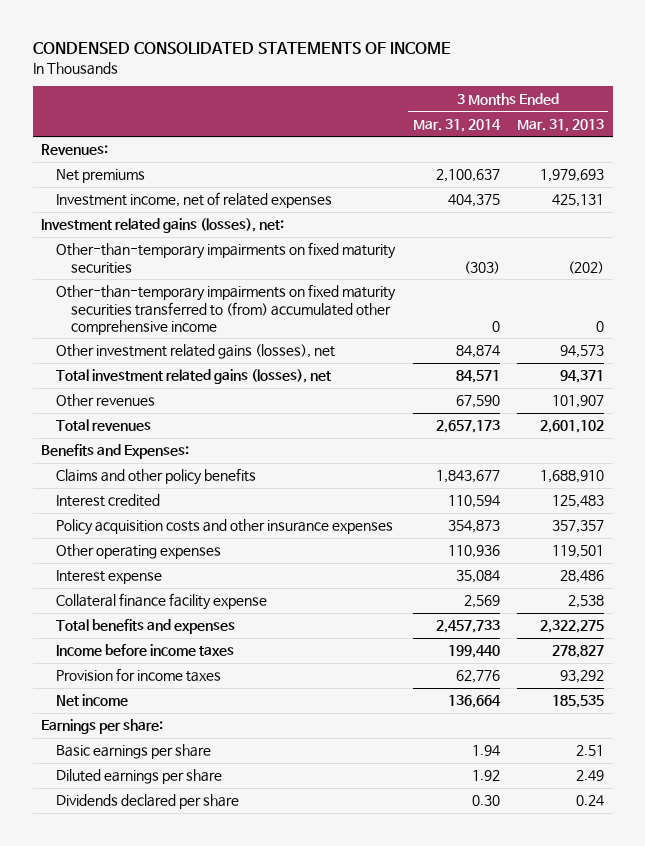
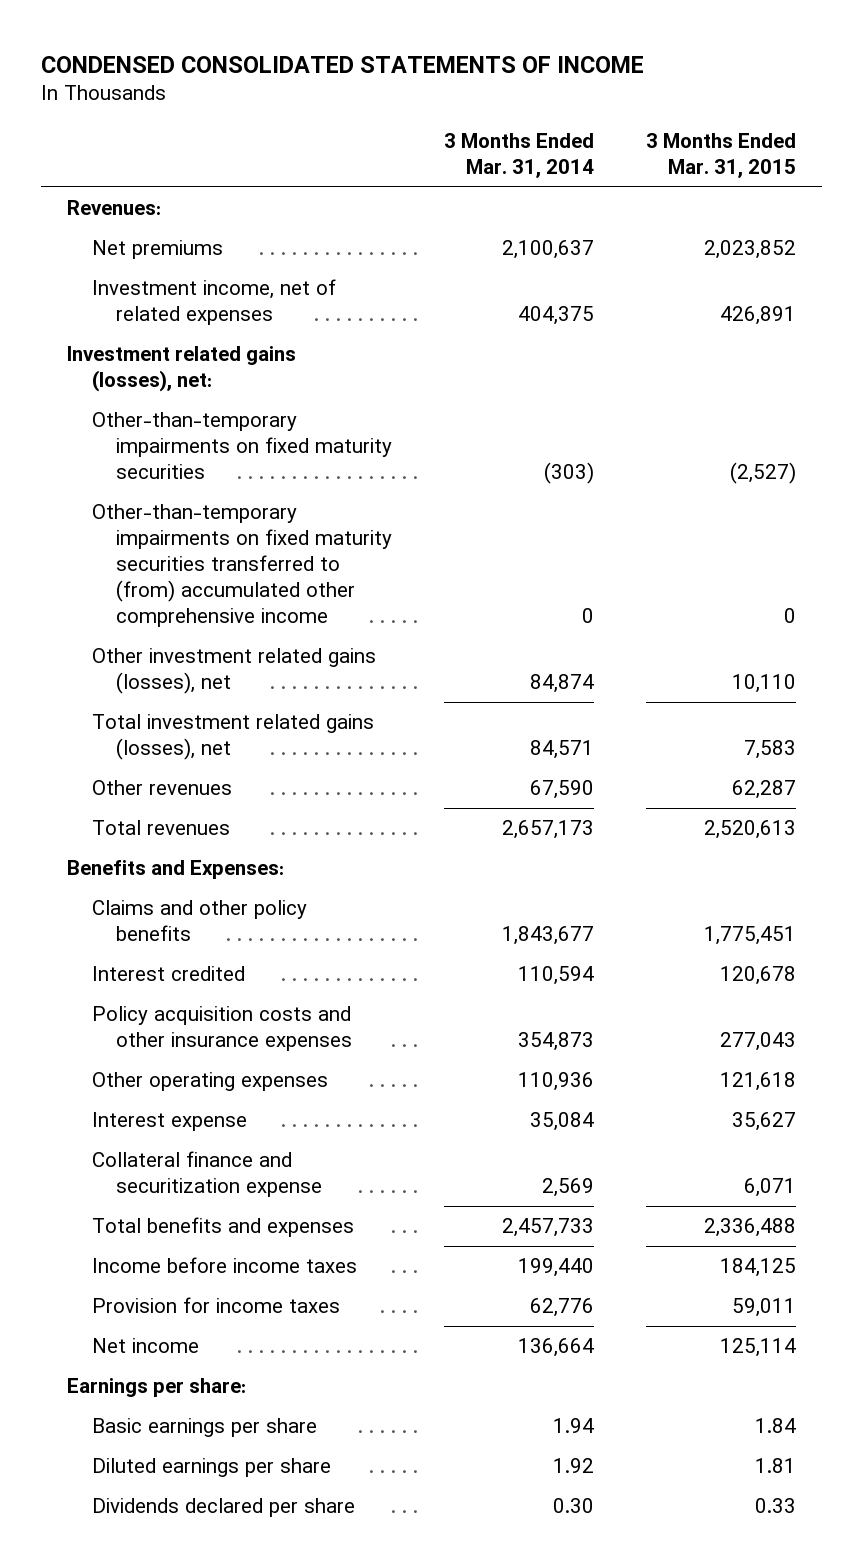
[517,118,605,132] Mar. 31, 2013 -> none
none -> [646,133,797,179] 3 Months Ended Mar. 31, 2015
[55,593,267,611] Collateral finance facility expense -> [91,1151,322,1198] Collateral finance and securitization expense

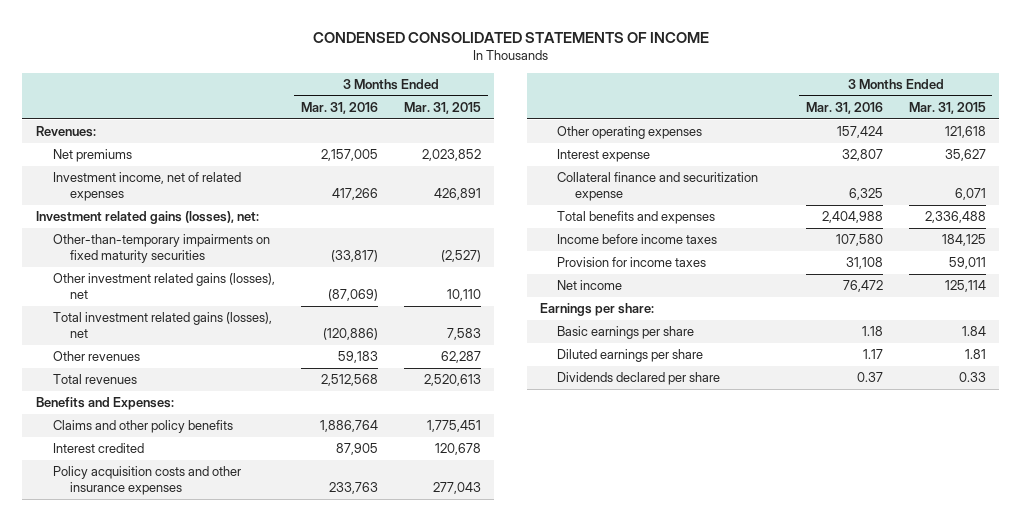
[443,133,594,179] 3 Months Ended Mar. 31, 2014 -> none
none -> [301,102,379,115] Mar. 31, 2016
[91,504,392,628] Other-than-temporary impairments on fixed maturity securities transferred to (from) accumulated other comprehensive income -> none

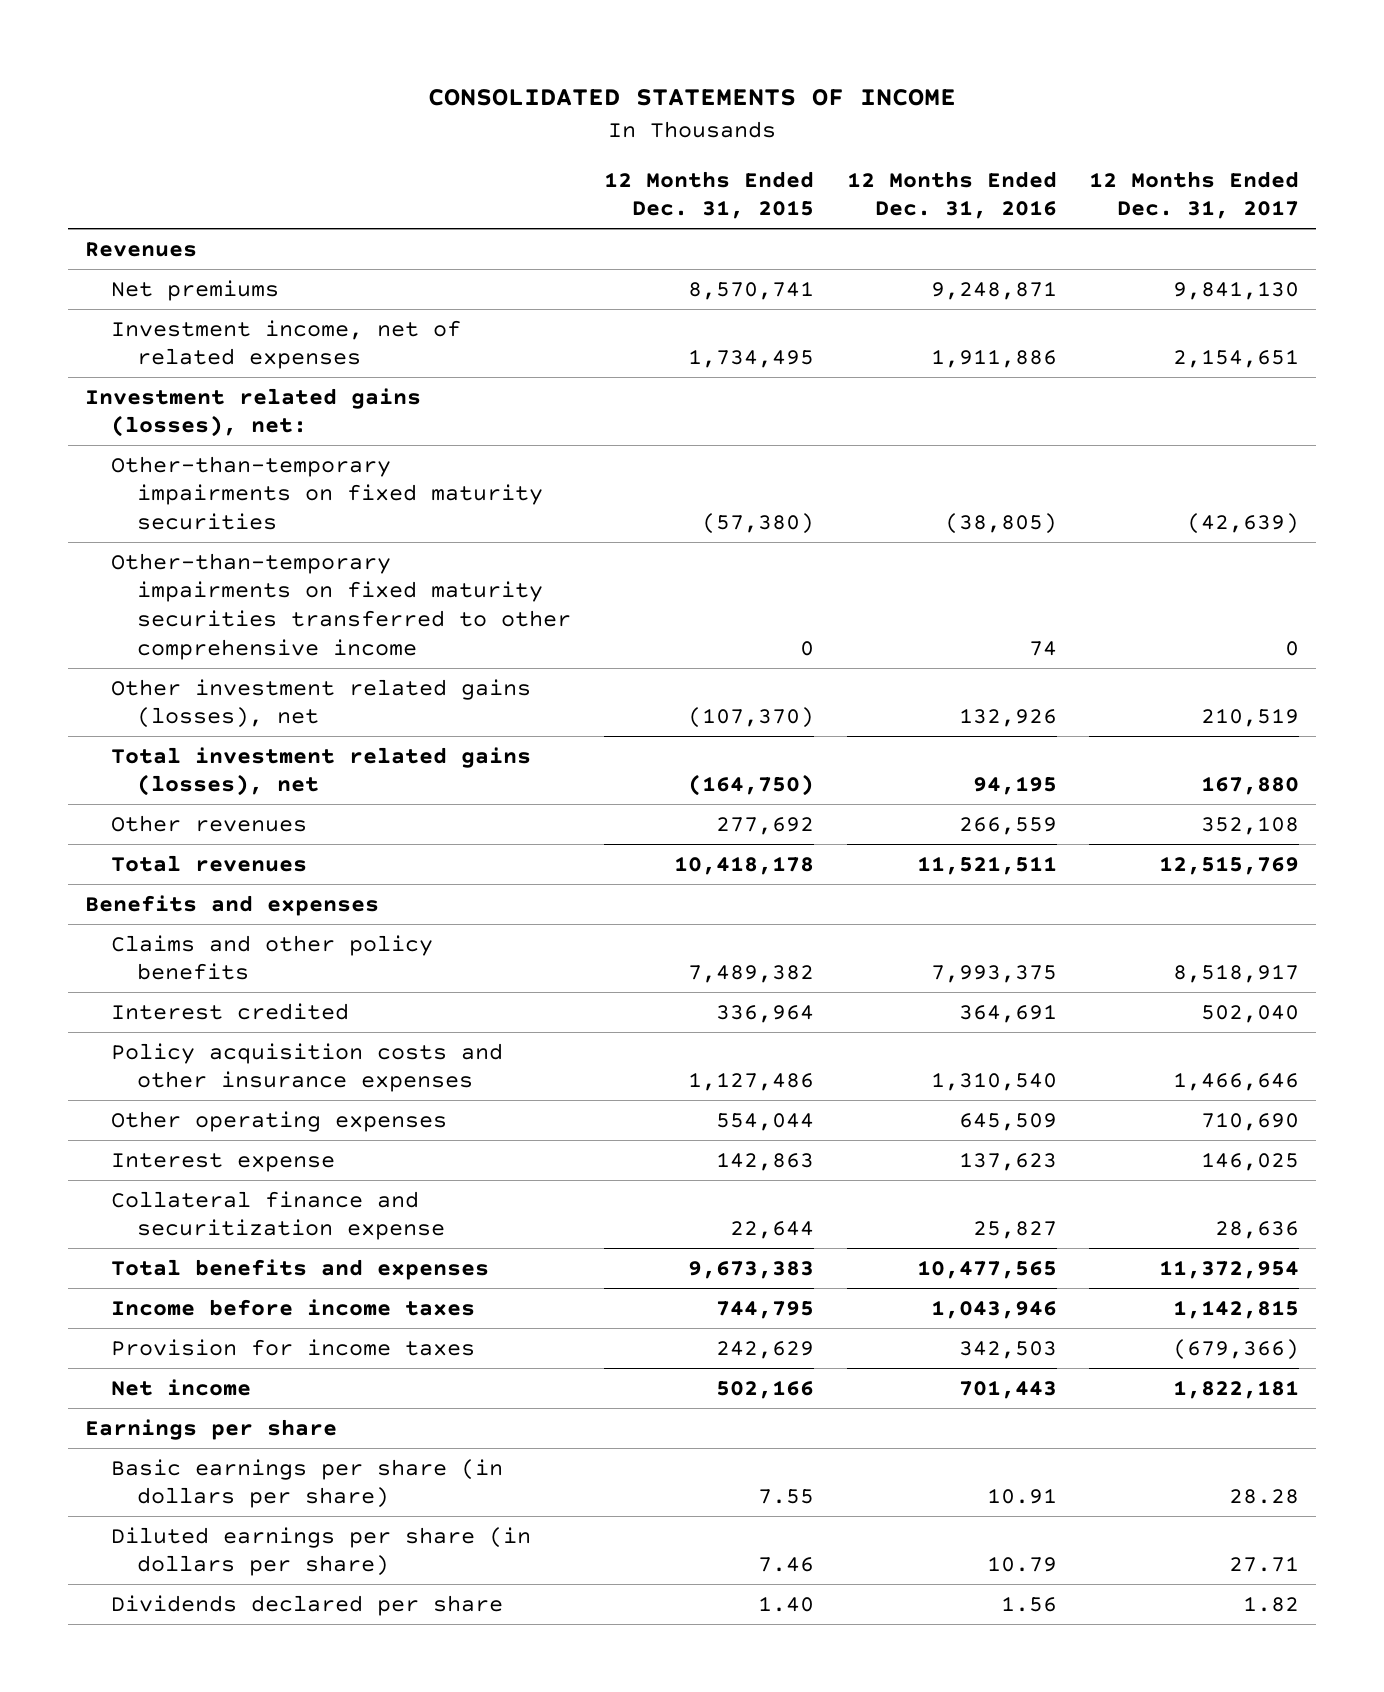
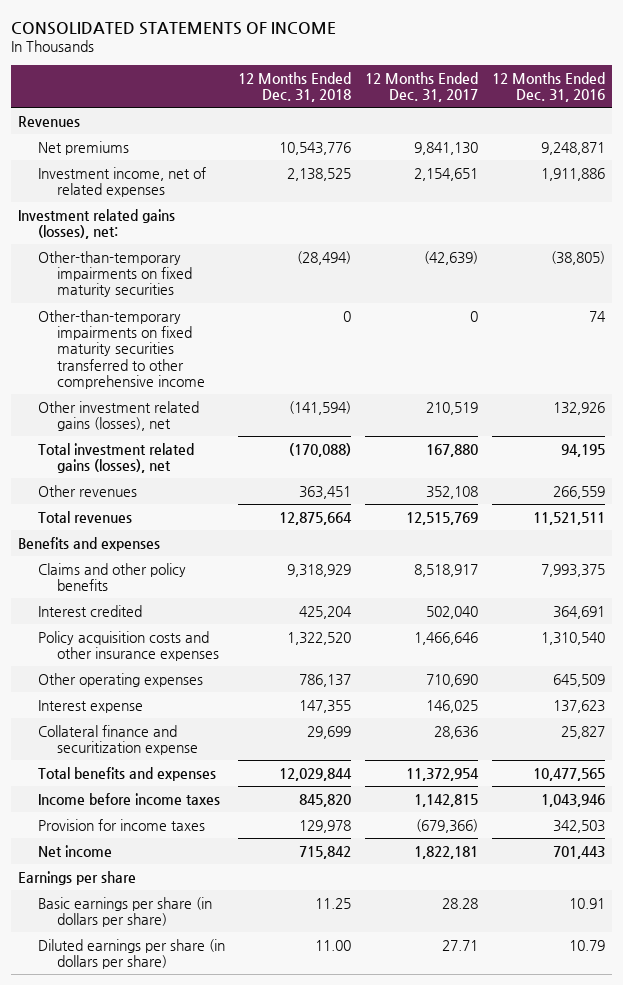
[603,170,814,220] 12 Months Ended Dec. 31, 2015 -> none
none -> [238,71,352,103] 12 Months Ended Dec. 31, 2018
[110,1594,503,1616] Dividends declared per share -> none

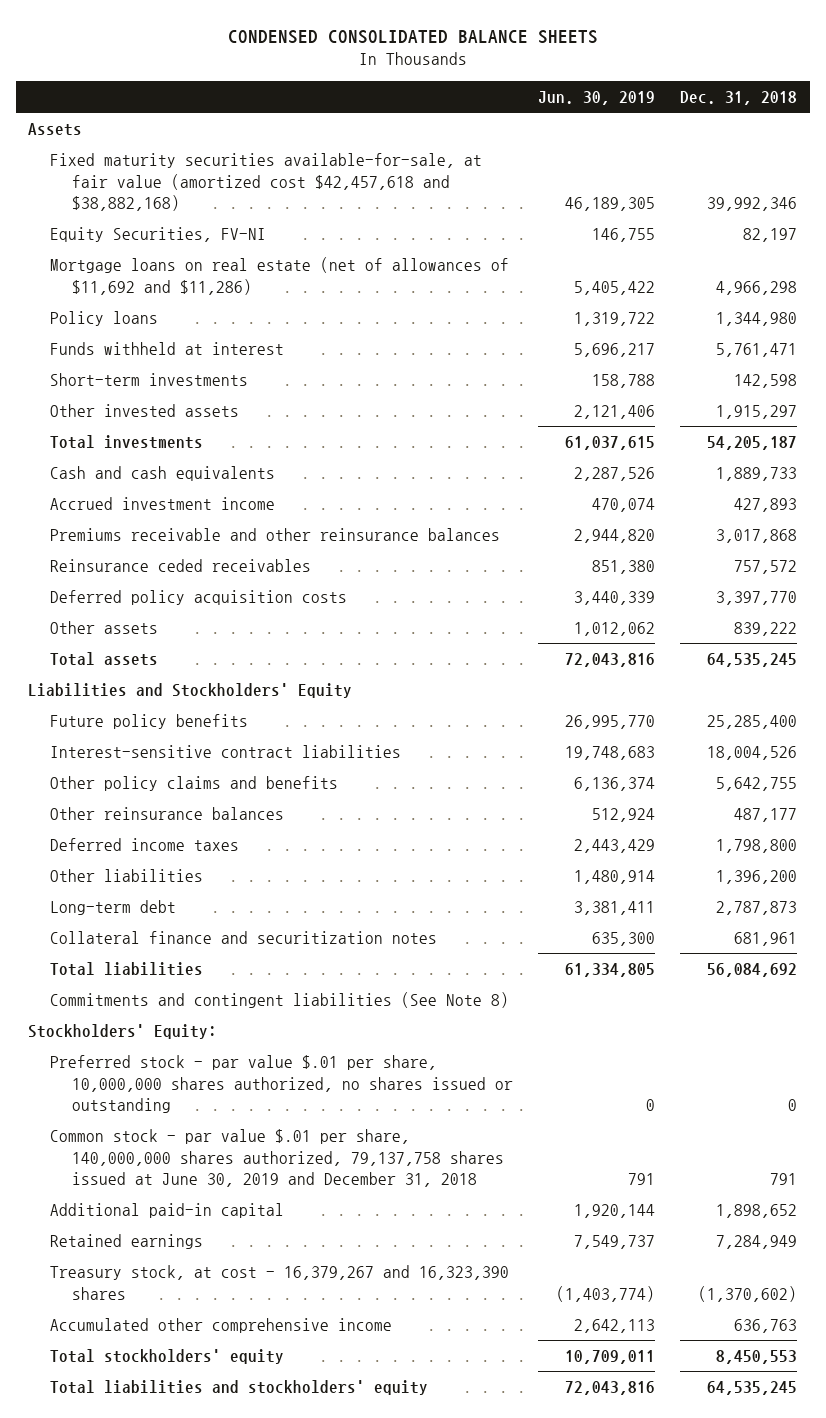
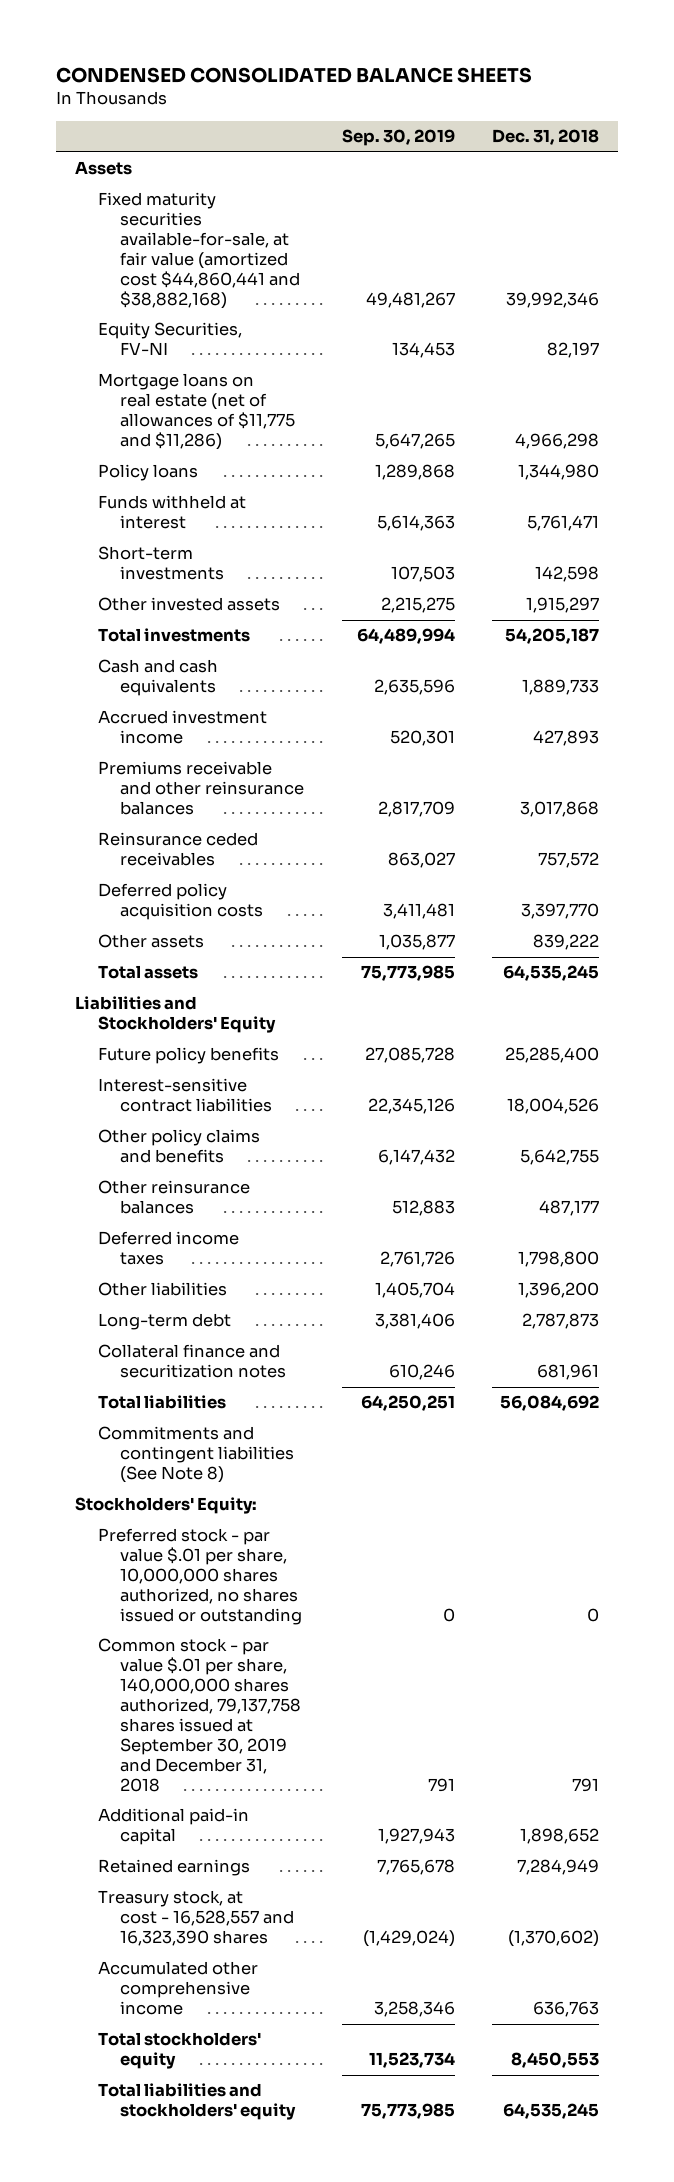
[538,90,656,105] Jun. 30, 2019 -> none
none -> [341,129,455,147] Sep. 30, 2019
[50,152,483,212] Fixed maturity securities available-for-sale, at fair value (amortized cost $42,457,618 and $38,882,168) -> [97,192,301,310] Fixed maturity securities available-for-sale, at fair value (amortized cost $44,860,441 and $38,882,168)
[50,256,510,295] Mortgage loans on real estate (net of allowances of $11,692 and $11,286) -> [97,373,296,451] Mortgage loans on real estate (net of allowances of $11,775 and $11,286)
[50,1128,504,1188] Common stock - par value $.01 per share, 140,000,000 shares authorized, 79,137,758 shares issued at June 30, 2019 and December 31, 2018 -> [97,1638,302,1792] Common stock - par value $.01 per share, 140,000,000 shares authorized, 79,137,758 shares issued at September 30, 2019 and December 31, 2018
[50,1264,510,1300] Treasury stock, at cost - 16,379,267 and 16,323,390 shares -> [97,1890,295,1947] Treasury stock, at cost - 16,528,557 and 16,323,390 shares

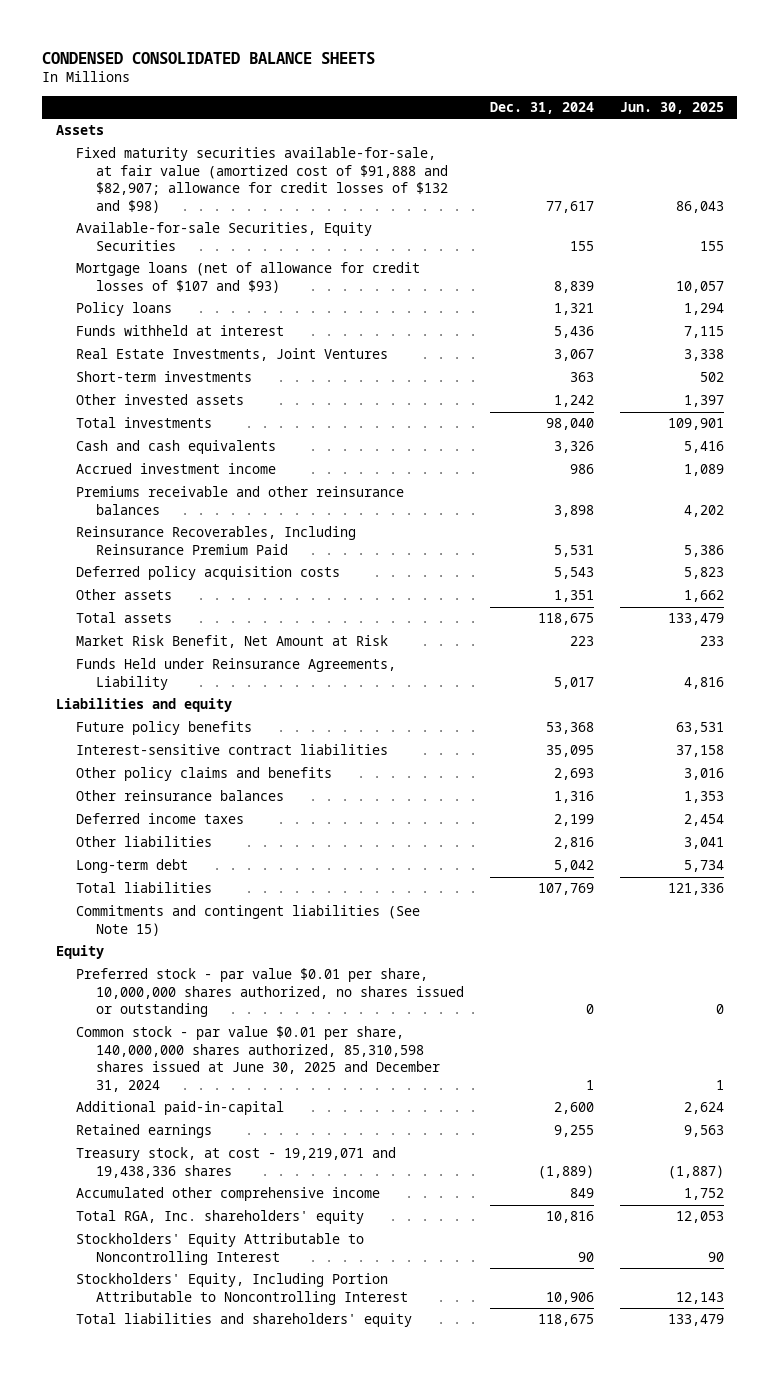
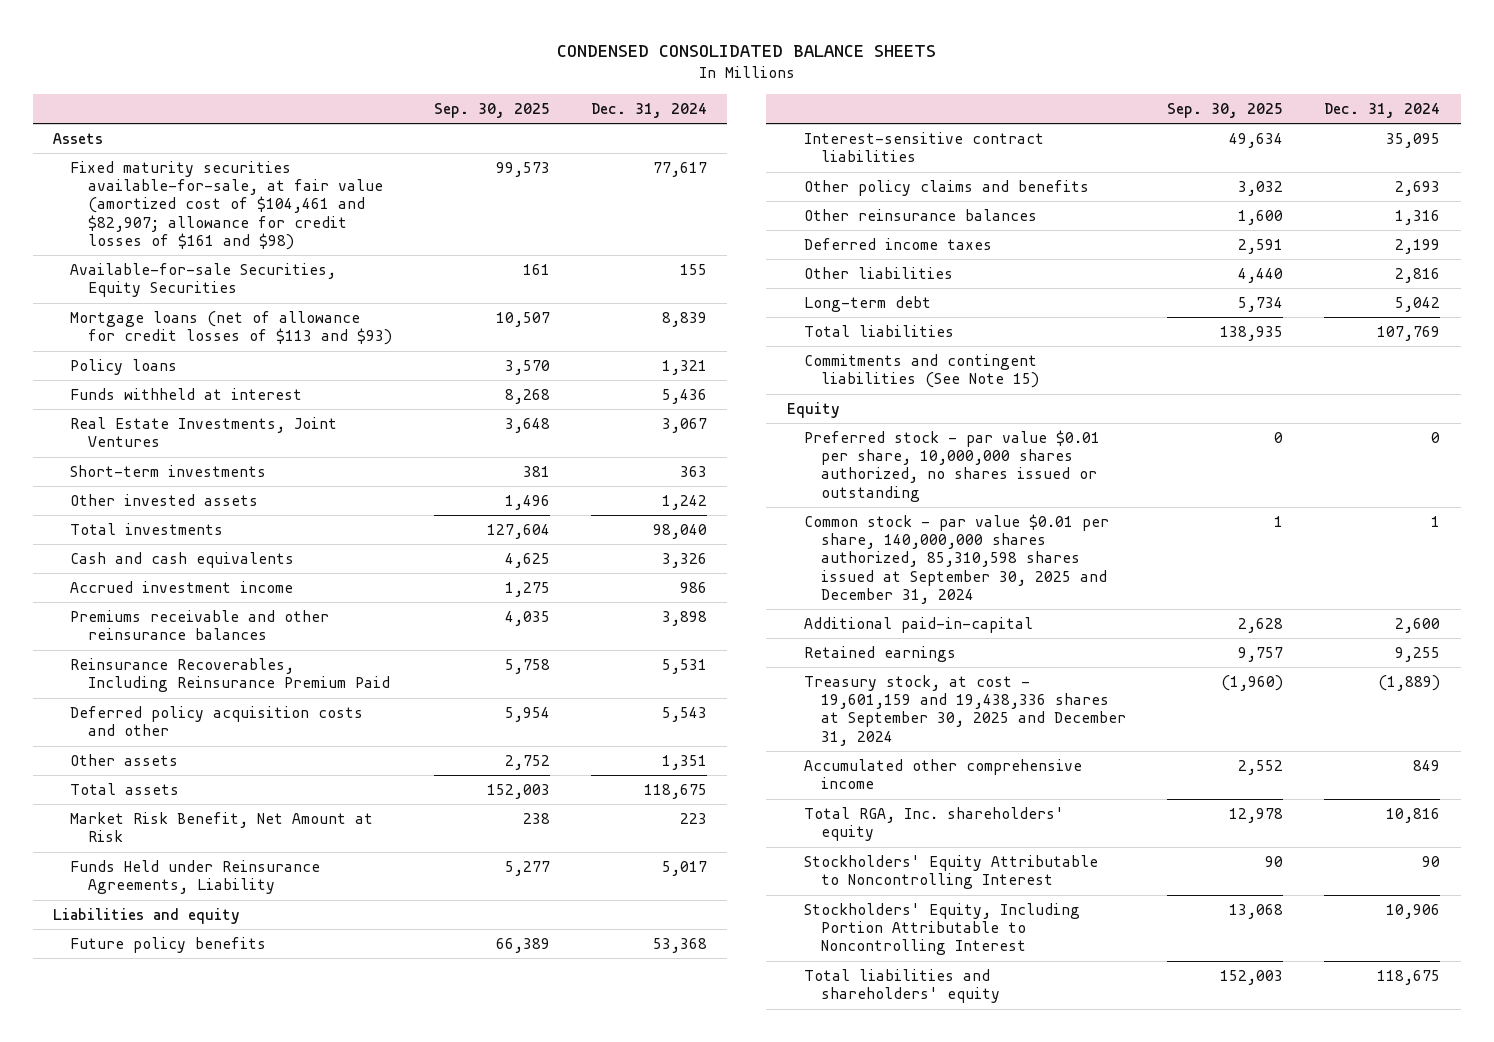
[620,101,725,114] Jun. 30, 2025 -> none
none -> [433,103,550,119] Sep. 30, 2025
[75,147,448,213] Fixed maturity securities available-for-sale, at fair value (amortized cost of $91,888 and $82,907; allowance for credit losses of $132 and $98) -> [70,161,383,250] Fixed maturity securities available-for-sale, at fair value (amortized cost of $104,461 and $82,907; allowance for credit losses of $161 and $98)
[75,262,420,293] Mortgage loans (net of allowance for credit losses of $107 and $93) -> [70,311,392,346] Mortgage loans (net of allowance for credit losses of $113 and $93)
[75,566,340,581] Deferred policy acquisition costs -> [70,706,364,737] Deferred policy acquisition costs and other
[75,1026,440,1092] Common stock - par value $0.01 per share, 140,000,000 shares authorized, 85,310,598 shares issued at June 30, 2025 and December 31, 2024 -> [804,514,1110,604] Common stock - par value $0.01 per share, 140,000,000 shares authorized, 85,310,598 shares issued at September 30, 2025 and December 31, 2024
[75,1147,396,1178] Treasury stock, at cost - 19,219,071 and 19,438,336 shares -> [804,675,1127,746] Treasury stock, at cost - 19,601,159 and 19,438,336 shares at September 30, 2025 and December 31, 2024

